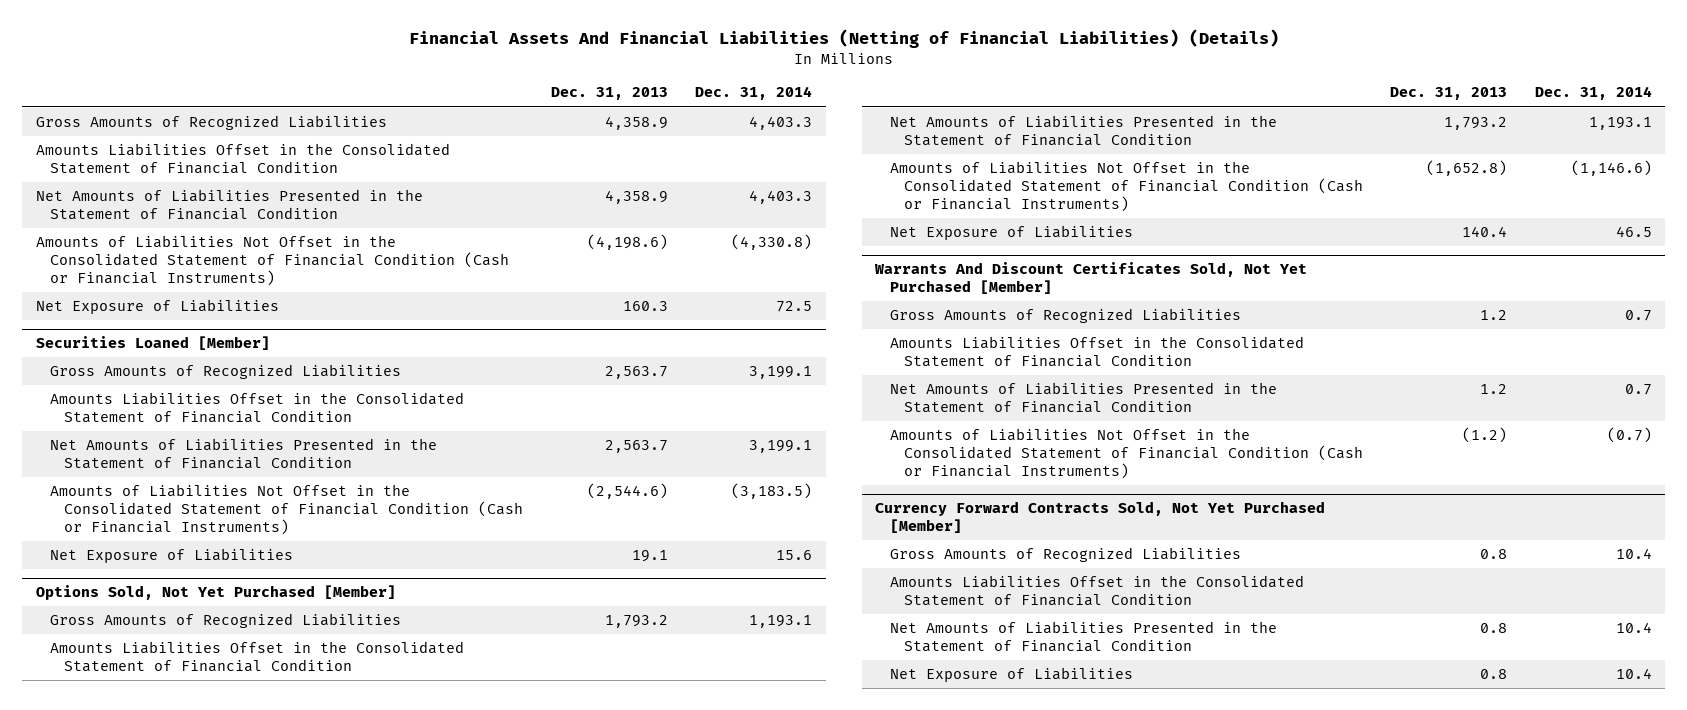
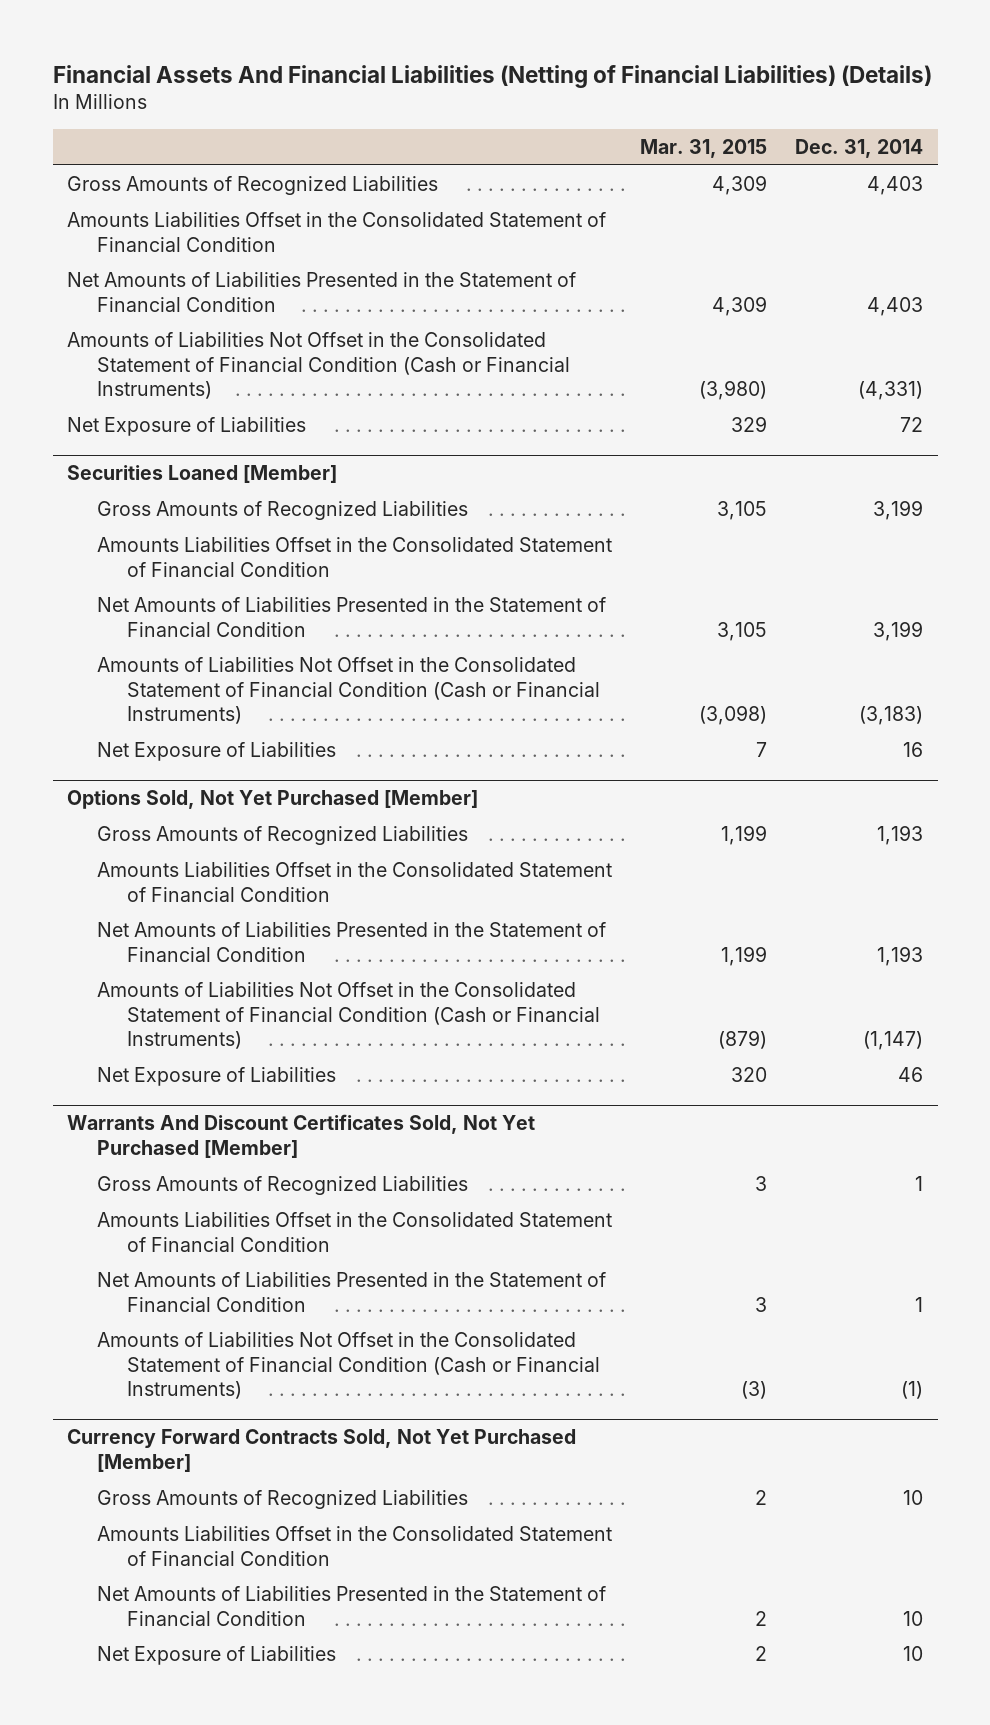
[550,87,668,101] Dec. 31, 2013 -> none
none -> [640,138,768,158] Mar. 31, 2015
[749,116,813,131] 4,403.3 -> [867,176,924,196] 4,403
[749,190,813,205] 4,403.3 -> [867,296,924,316] 4,403
[731,234,813,251] (4,330.8) -> [858,380,924,400] (4,331)
[776,301,813,313] 72.5 -> [900,417,924,433] 72
[749,366,813,380] 3,199.1 -> [873,500,924,521] 3,199
[749,440,813,454] 3,199.1 -> [873,620,924,641] 3,199
[731,483,813,500] (3,183.5) -> [859,705,924,725] (3,183)
[776,550,813,561] 15.6 -> [903,742,924,758] 16
[749,615,813,629] 1,193.1 -> [877,825,924,846] 1,193
[1588,117,1652,131] 1,193.1 -> [877,945,924,966] 1,193
[1570,160,1652,177] (1,146.6) -> [863,1030,924,1050] (1,147)
[1615,226,1652,238] 46.5 -> [898,1067,924,1083] 46
[1624,310,1652,322] 0.7 -> [915,1176,924,1192] 1
[1624,384,1652,396] 0.7 -> [915,1296,924,1312] 1
[1606,427,1652,444] (0.7) -> [901,1380,924,1399] (1)
[1615,548,1652,560] 10.4 -> [903,1490,924,1506] 10
[1615,622,1652,634] 10.4 -> [903,1610,924,1626] 10
[1615,668,1652,680] 10.4 -> [903,1646,924,1662] 10

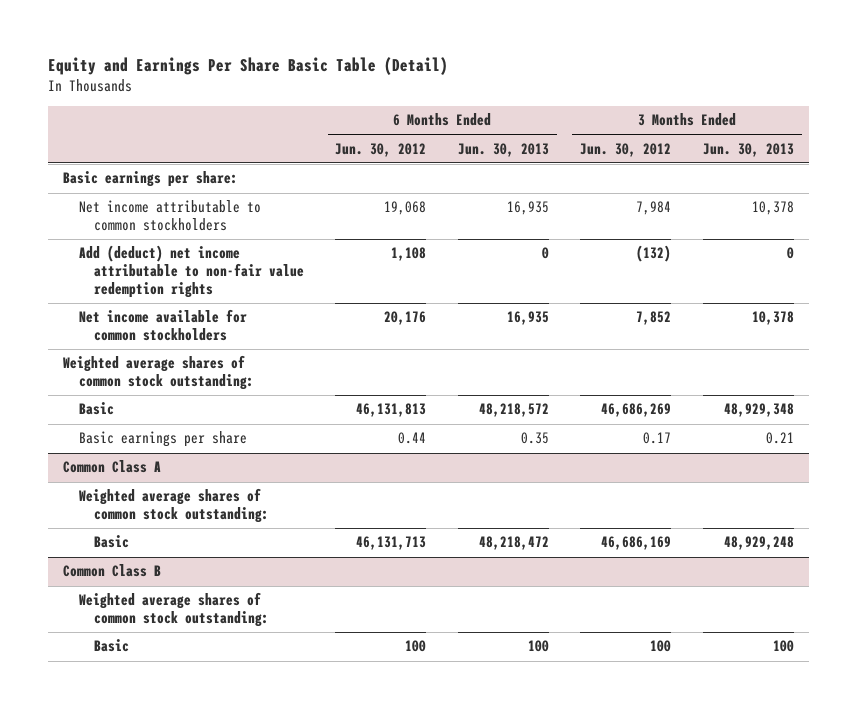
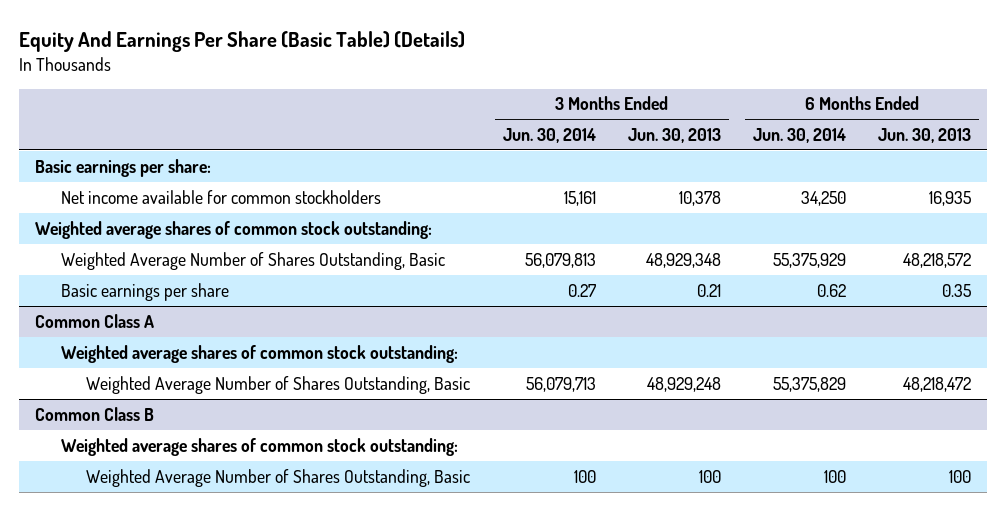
[47,56,448,75] Equity and Earnings Per Share Basic Table (Detail) -> [19,30,466,52] Equity And Earnings Per Share (Basic Table) (Details)
[335,142,427,157] Jun. 30, 2012 -> none
[580,142,672,157] Jun. 30, 2012 -> none
none -> [502,127,596,143] Jun. 30, 2014
none -> [752,127,846,143] Jun. 30, 2014
[78,200,261,232] Net income attributable to common stockholders -> none
[78,245,304,299] Add (deduct) net income attributable to non-fair value redemption rights -> none
[78,402,114,416] Basic -> [60,251,445,270] Weighted Average Number of Shares Outstanding, Basic
[93,535,129,549] Basic -> [86,375,471,394] Weighted Average Number of Shares Outstanding, Basic
[93,639,129,653] Basic -> [86,468,471,487] Weighted Average Number of Shares Outstanding, Basic

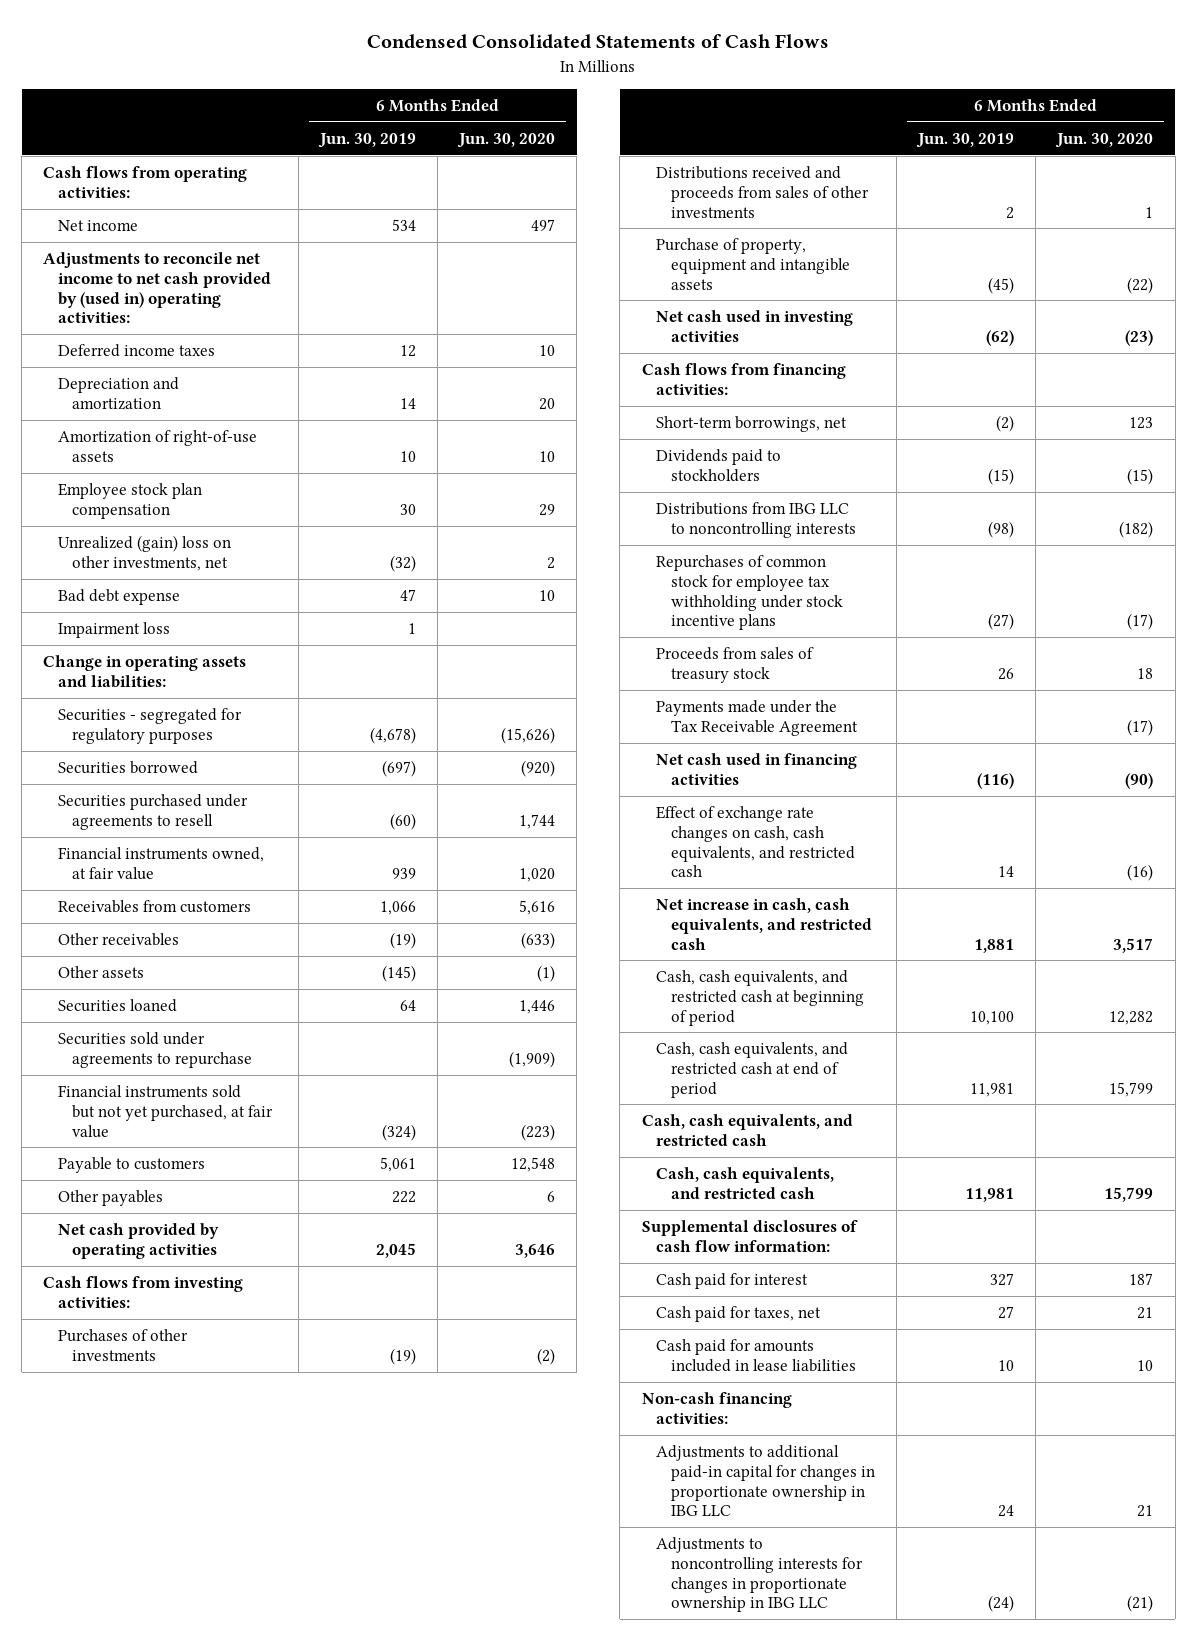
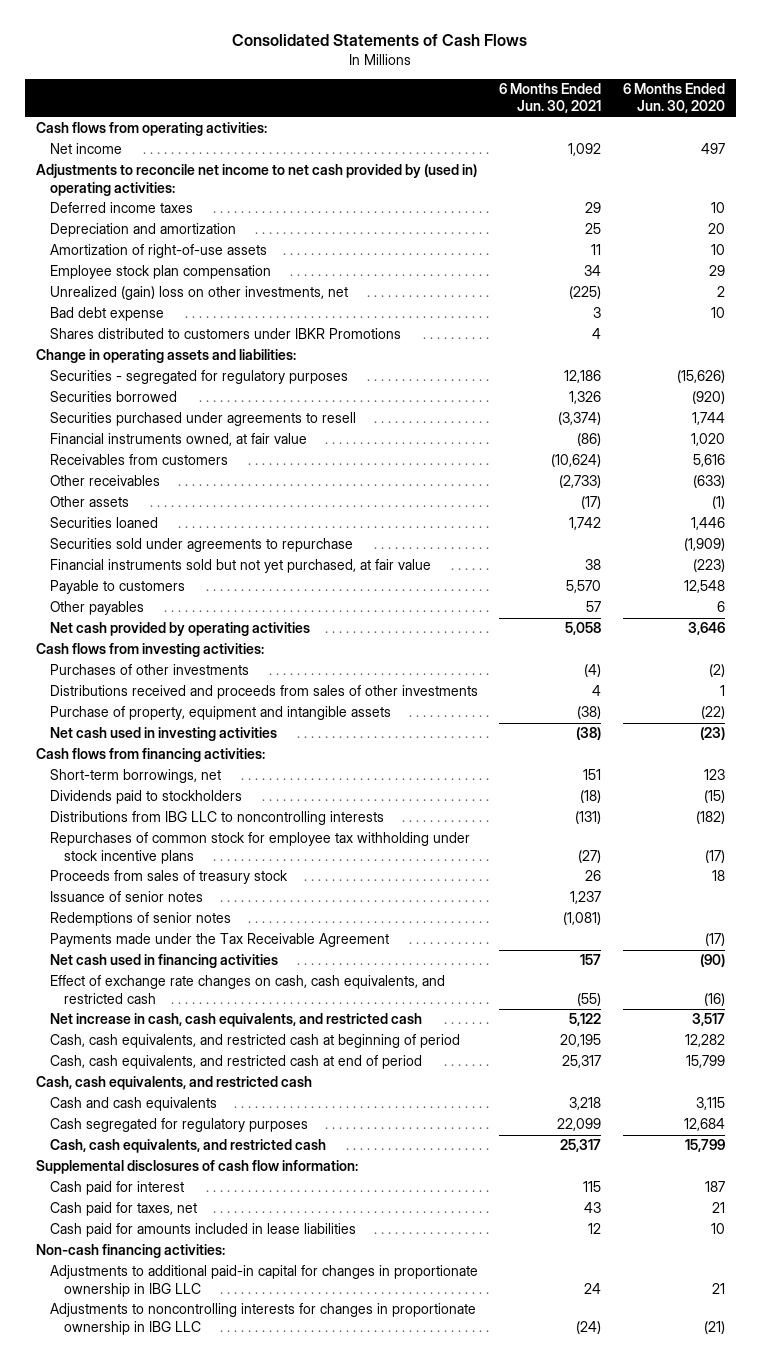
[367,34,830,50] Condensed Consolidated Statements of Cash Flows -> [232,34,528,47] Consolidated Statements of Cash Flows
[317,132,416,148] Jun. 30, 2019 -> none
none -> [499,83,602,114] 6 Months Ended Jun. 30, 2021
[57,622,170,639] Impairment loss -> none
none -> [49,328,401,340] Shares distributed to customers under IBKR Promotions
none -> [49,891,203,903] Issuance of senior notes
none -> [49,912,231,927] Redemptions of senior notes
none -> [49,1097,217,1112] Cash and cash equivalents
none -> [49,1118,308,1133] Cash segregated for regulatory purposes

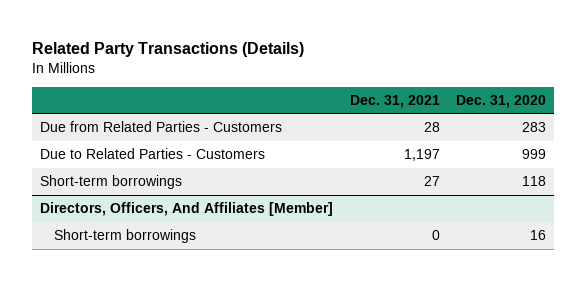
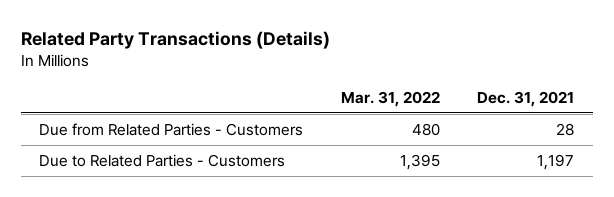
[455,95,546,109] Dec. 31, 2020 -> none
none -> [340,90,440,107] Mar. 31, 2022
[40,175,183,190] Short-term borrowings -> none
[40,202,334,217] Directors, Officers, And Affiliates [Member] -> none
[54,229,197,244] Short-term borrowings -> none

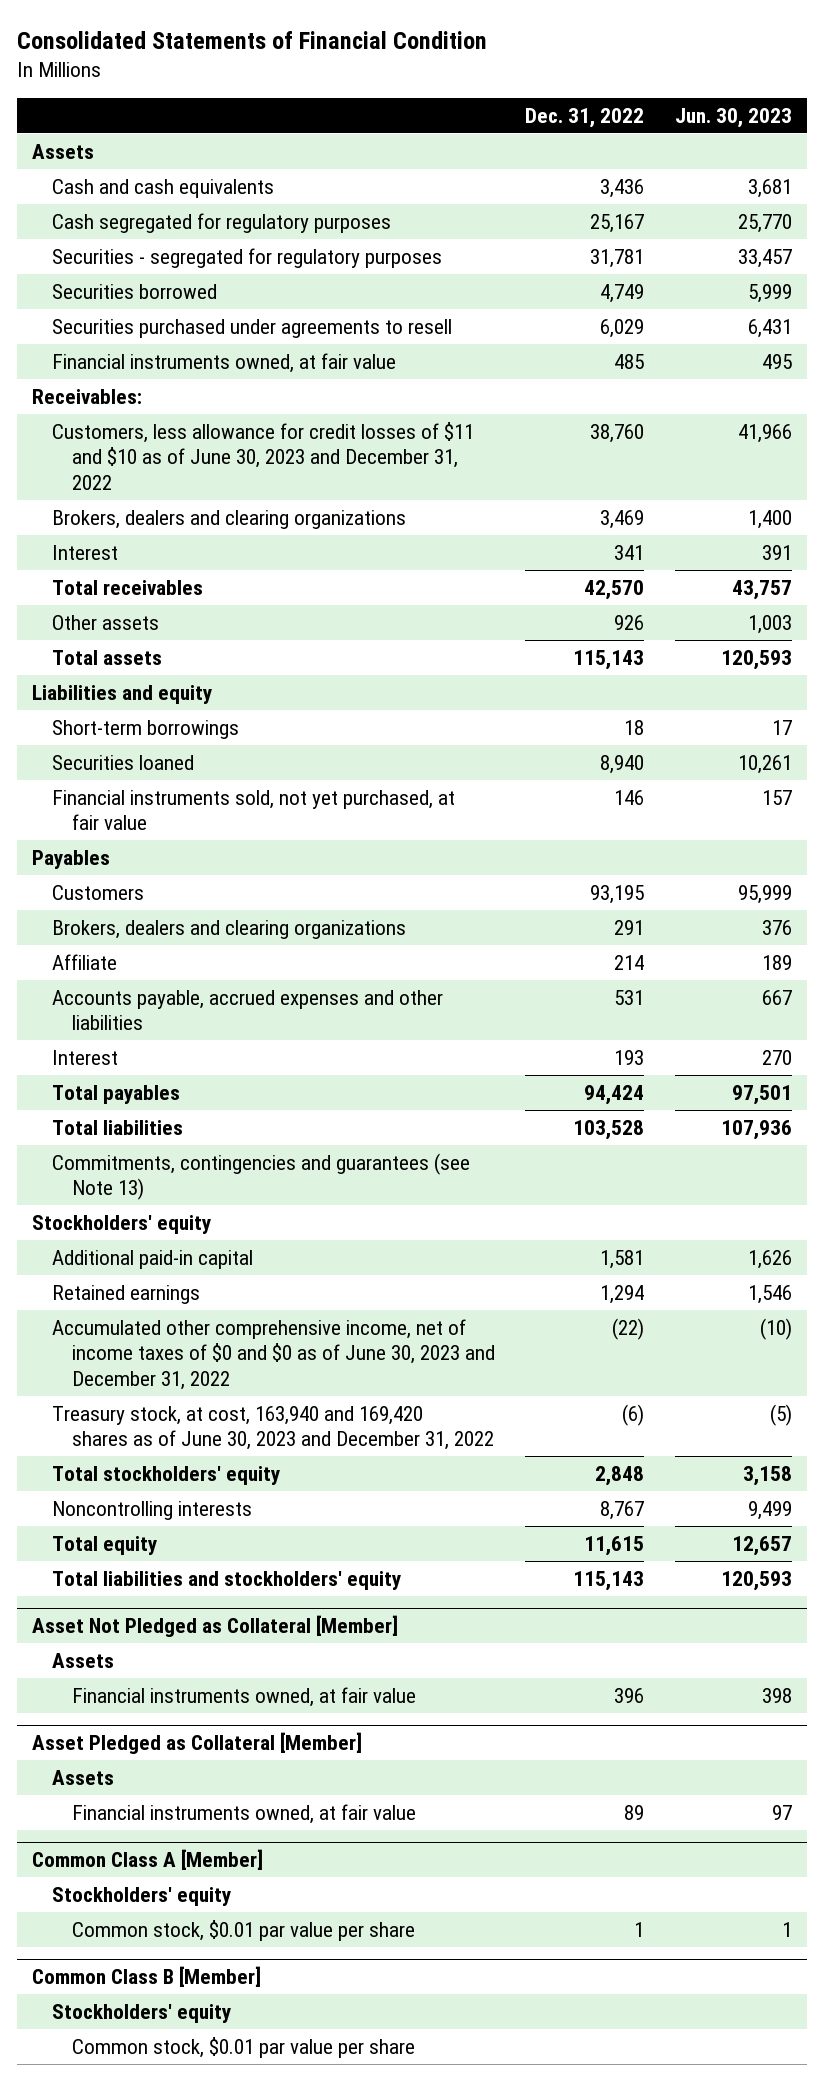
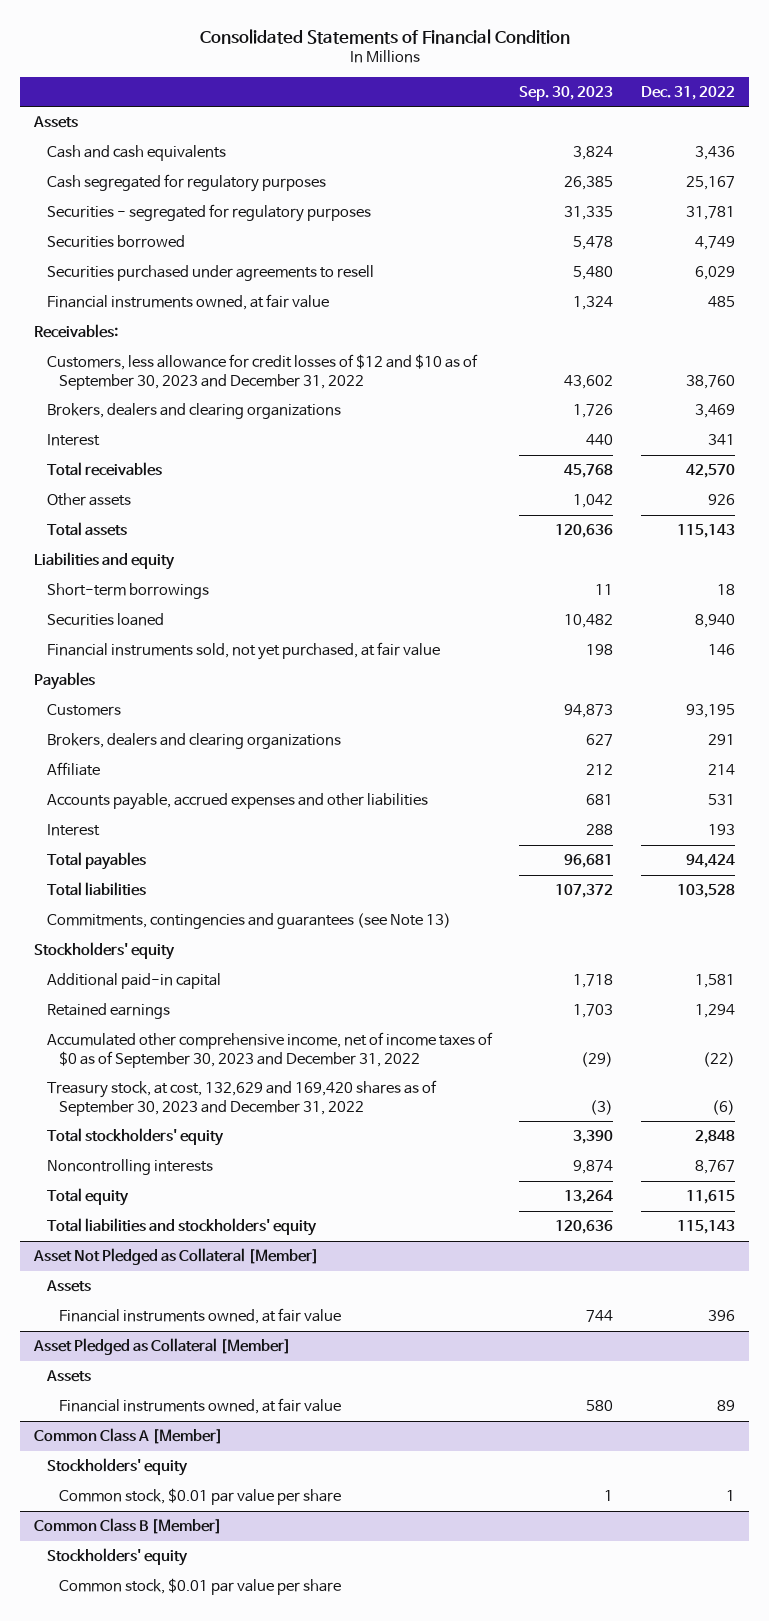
[674,107,792,128] Jun. 30, 2023 -> none
none -> [519,85,614,101] Sep. 30, 2023
[52,421,475,490] Customers, less allowance for credit losses of $11 and $10 as of June 30, 2023 and December 31, 2022 -> [46,354,478,390] Customers, less allowance for credit losses of $12 and $10 as of September 30, 2023 and December 31, 2022
[52,1318,495,1390] Accumulated other comprehensive income, net of income taxes of $0 and $0 as of June 30, 2023 and December 31, 2022 -> [46,1032,493,1068] Accumulated other comprehensive income, net of income taxes of $0 as of September 30, 2023 and December 31, 2022
[52,1405,494,1451] Treasury stock, at cost, 163,940 and 169,420 shares as of June 30, 2023 and December 31, 2022 -> [46,1080,437,1116] Treasury stock, at cost, 132,629 and 169,420 shares as of September 30, 2023 and December 31, 2022

